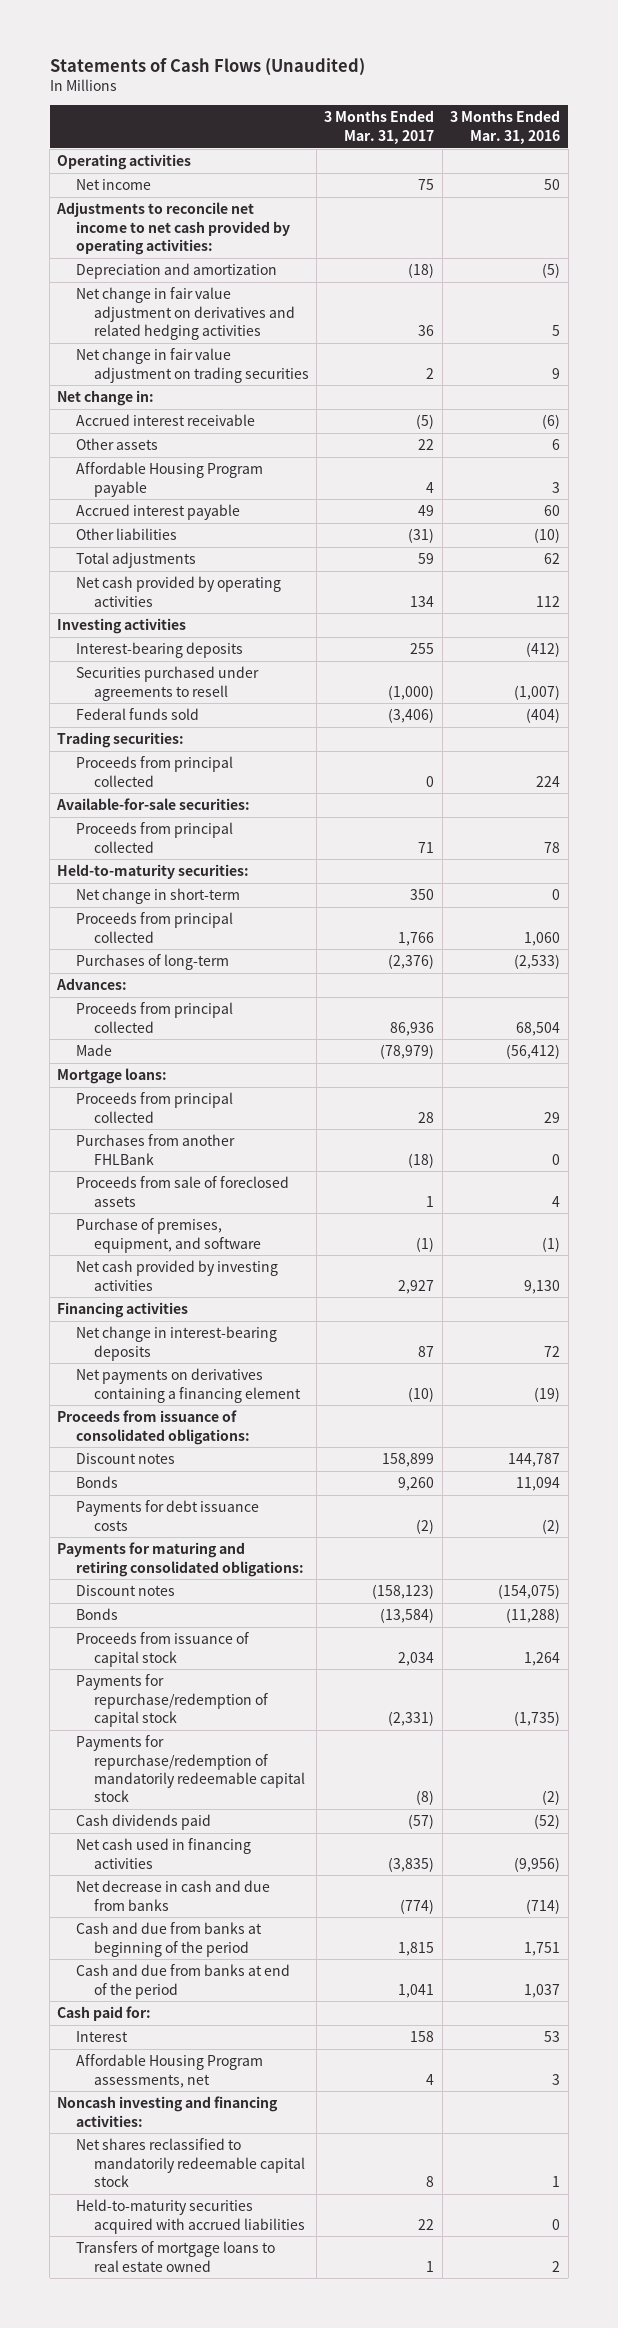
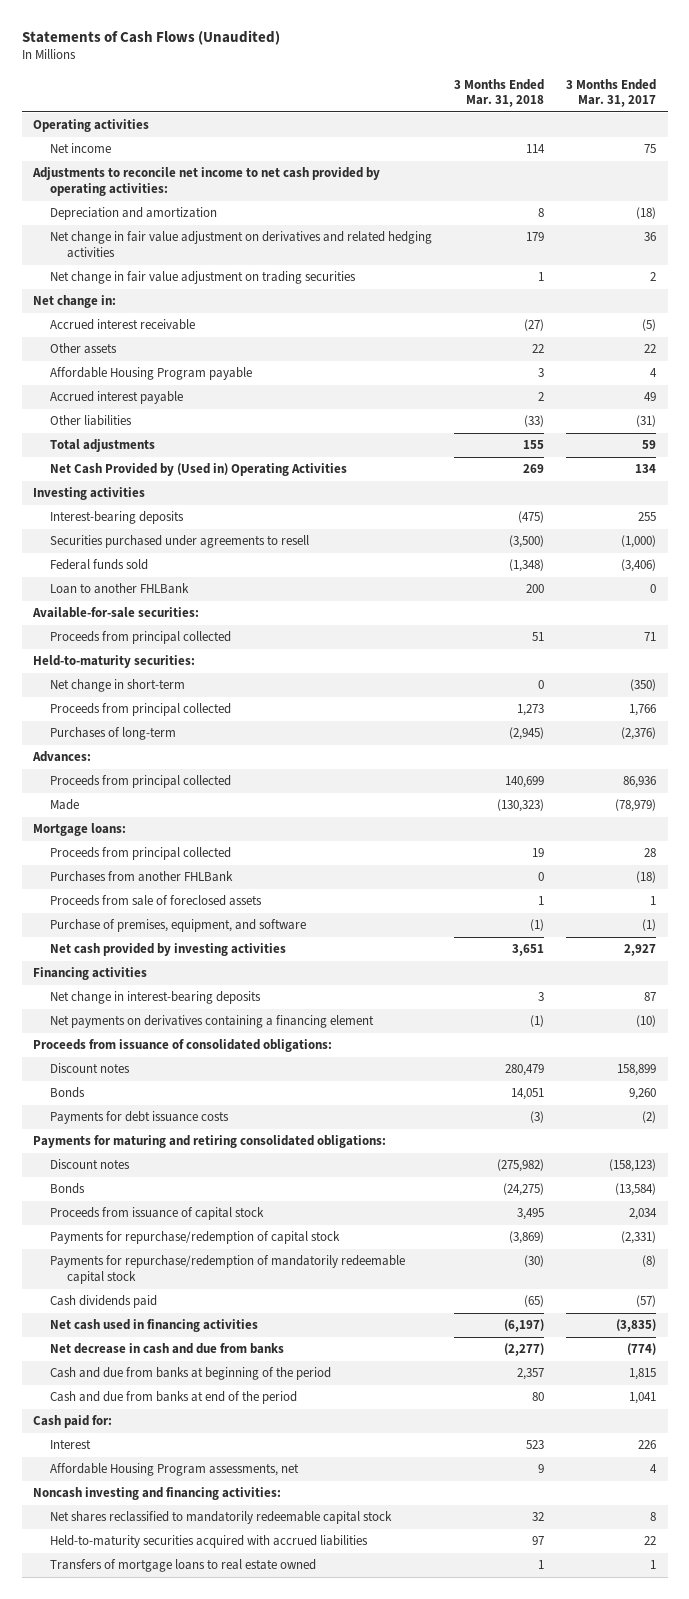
[450,110,561,144] 3 Months Ended Mar. 31, 2016 -> none
none -> [454,78,545,108] 3 Months Ended Mar. 31, 2018
[75,576,281,607] Net cash provided by operating activities -> [49,463,347,477] Net Cash Provided by (Used in) Operating Activities
[57,732,185,749] Trading securities: -> none
[75,756,233,787] Proceeds from principal collected -> none
none -> [49,583,189,595] Loan to another FHLBank
[410,889,435,901] 350 -> [630,679,657,692] (350)
[410,2031,435,2043] 158 -> [638,1440,657,1450] 226

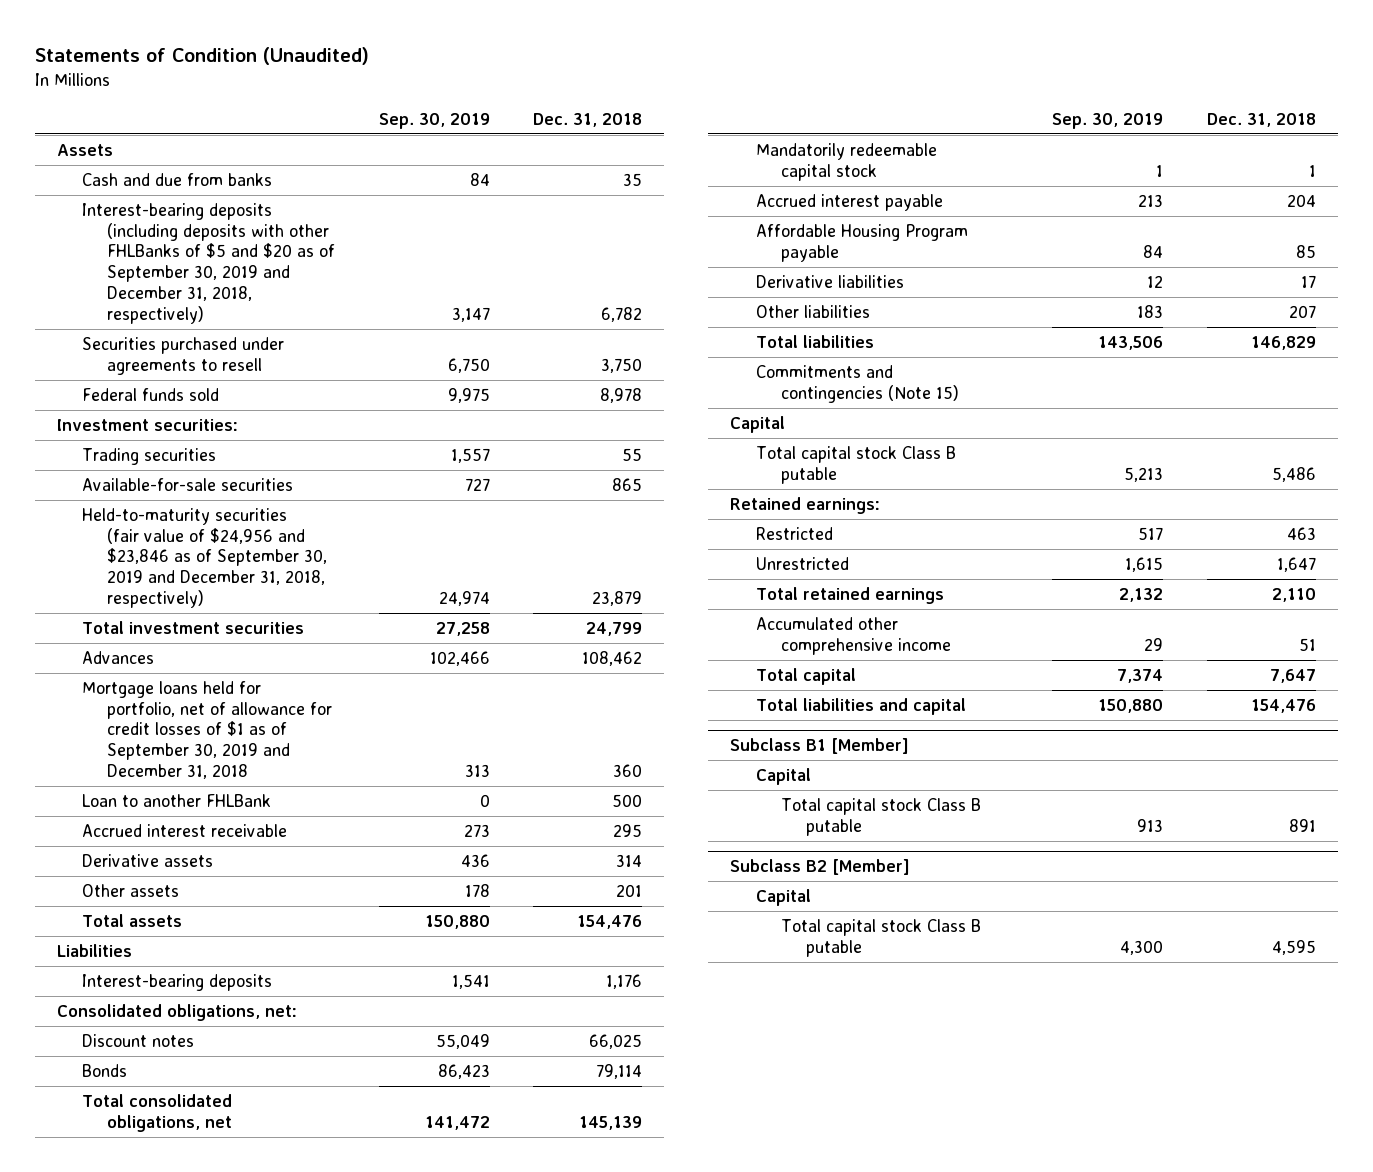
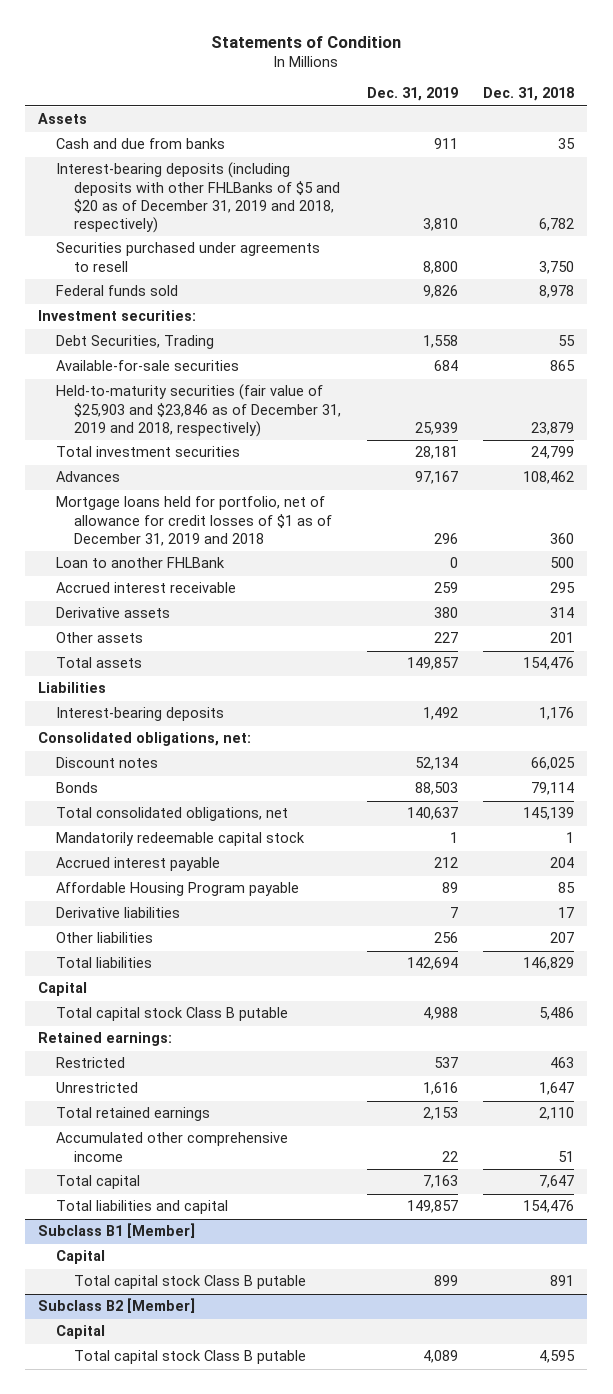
[34,47,369,66] Statements of Condition (Unaudited) -> [211,35,402,48] Statements of Condition
[378,112,490,129] Sep. 30, 2019 -> none
none -> [366,87,458,102] Dec. 31, 2019
[82,202,336,324] Interest-bearing deposits (including deposits with other FHLBanks of $5 and $20 as of September 30, 2019 and December 31, 2018, respectively) -> [56,162,341,234] Interest-bearing deposits (including deposits with other FHLBanks of $5 and $20 as of December 31, 2019 and 2018, respectively)
[82,447,217,465] Trading securities -> [56,335,215,350] Debt Securities, Trading
[82,507,328,609] Held-to-maturity securities (fair value of $24,956 and $23,846 as of September 30, 2019 and December 31, 2018, respectively) -> [56,384,342,437] Held-to-maturity securities (fair value of $25,903 and $23,846 as of December 31, 2019 and 2018, respectively)
[82,680,333,780] Mortgage loans held for portfolio, net of allowance for credit losses of $1 as of September 30, 2019 and December 31, 2018 -> [56,496,333,546] Mortgage loans held for portfolio, net of allowance for credit losses of $1 as of December 31, 2019 and 2018
[755,364,960,403] Commitments and contingencies (Note 15) -> none

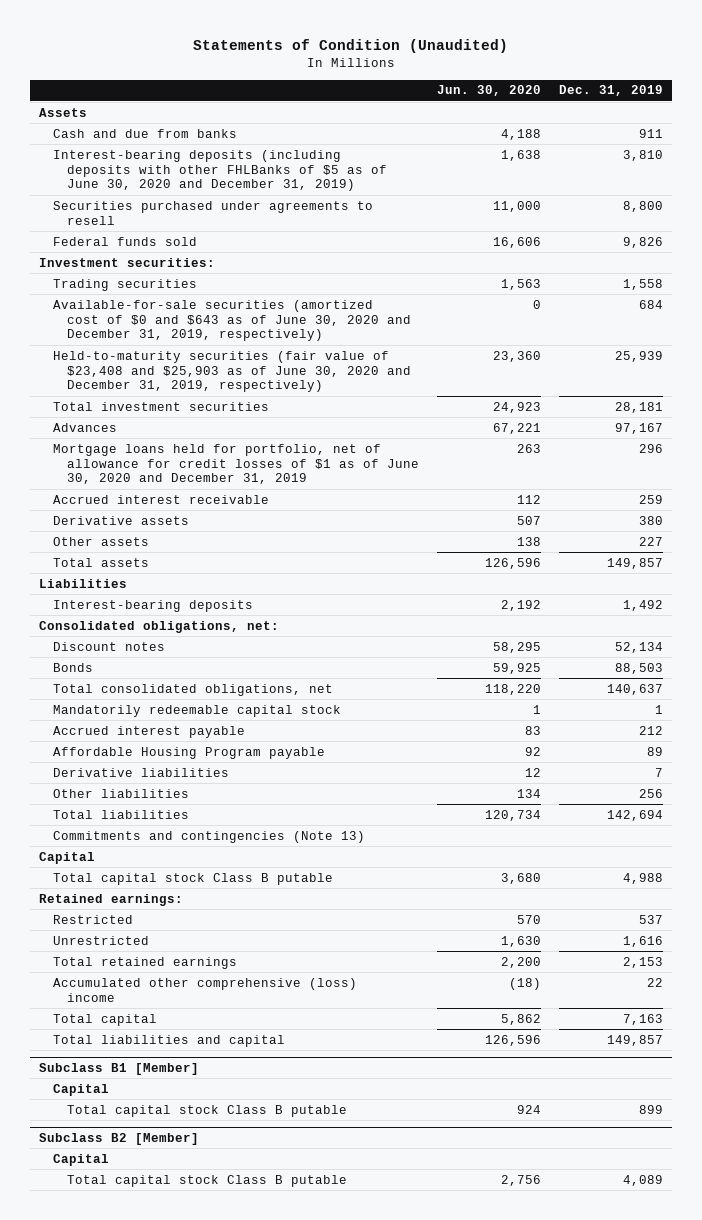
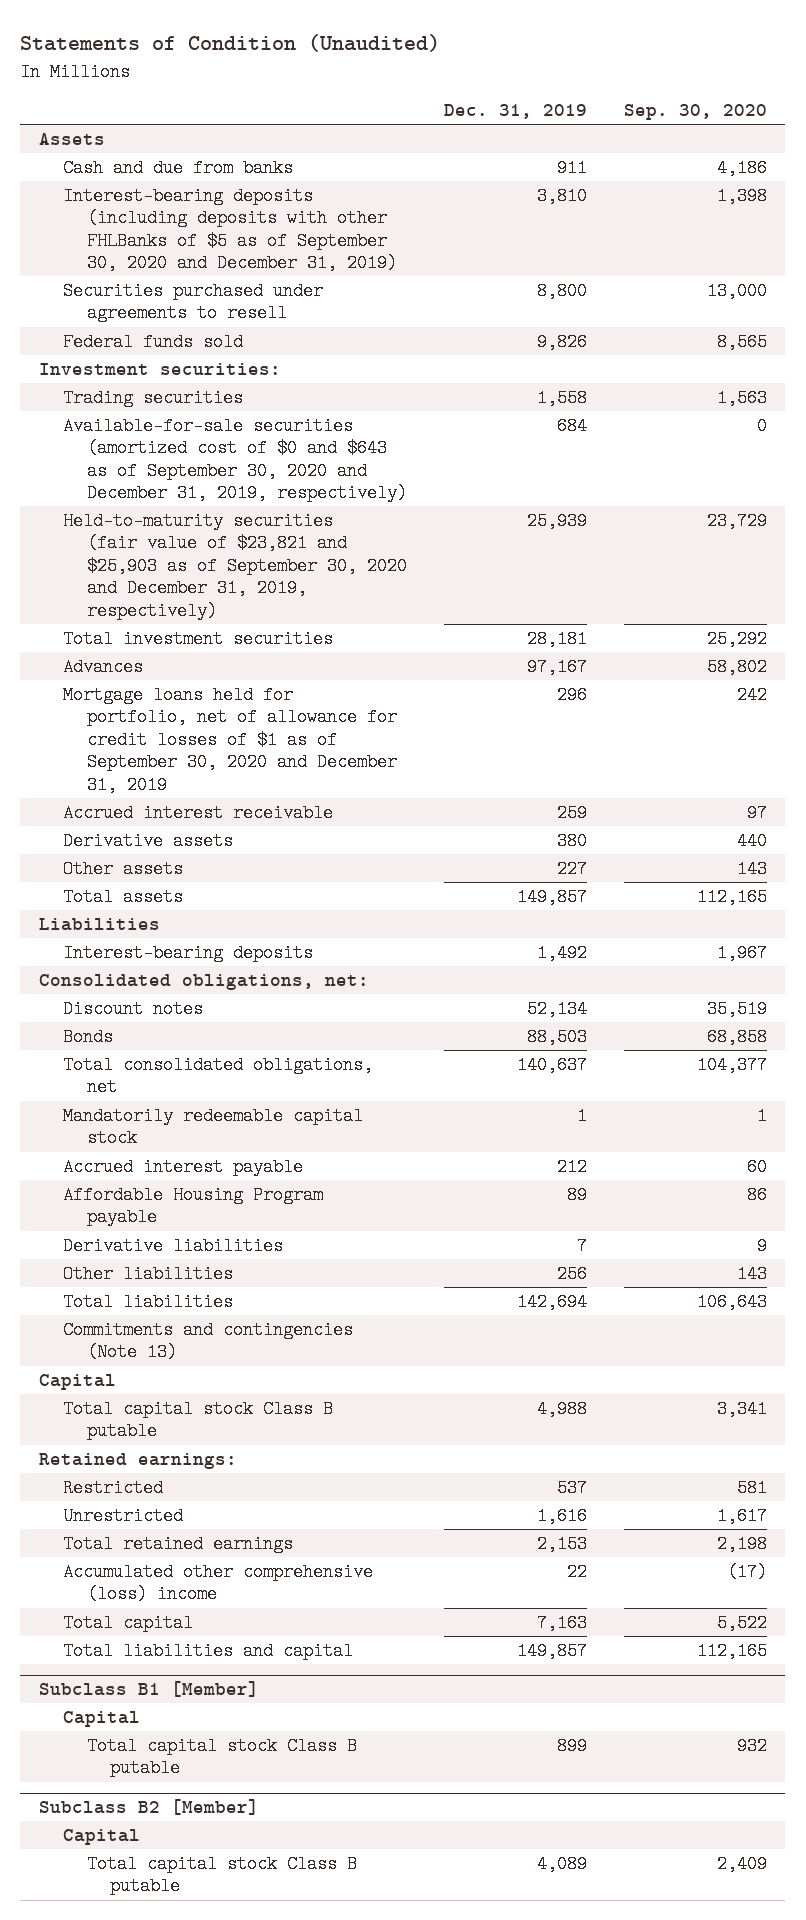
[436,85,541,97] Jun. 30, 2020 -> none
none -> [623,103,767,120] Sep. 30, 2020
[53,149,388,192] Interest-bearing deposits (including deposits with other FHLBanks of $5 as of June 30, 2020 and December 31, 2019) -> [62,186,397,273] Interest-bearing deposits (including deposits with other FHLBanks of $5 as of September 30, 2020 and December 31, 2019)
[53,299,412,342] Available-for-sale securities (amortized cost of $0 and $643 as of June 30, 2020 and December 31, 2019, respectively) -> [62,416,407,503] Available-for-sale securities (amortized cost of $0 and $643 as of September 30, 2020 and December 31, 2019, respectively)
[53,350,412,393] Held-to-maturity securities (fair value of $23,408 and $25,903 as of June 30, 2020 and December 31, 2019, respectively) -> [62,511,407,620] Held-to-maturity securities (fair value of $23,821 and $25,903 as of September 30, 2020 and December 31, 2019, respectively)
[53,443,420,485] Mortgage loans held for portfolio, net of allowance for credit losses of $1 as of June 30, 2020 and December 31, 2019 -> [62,685,397,794] Mortgage loans held for portfolio, net of allowance for credit losses of $1 as of September 30, 2020 and December 31, 2019

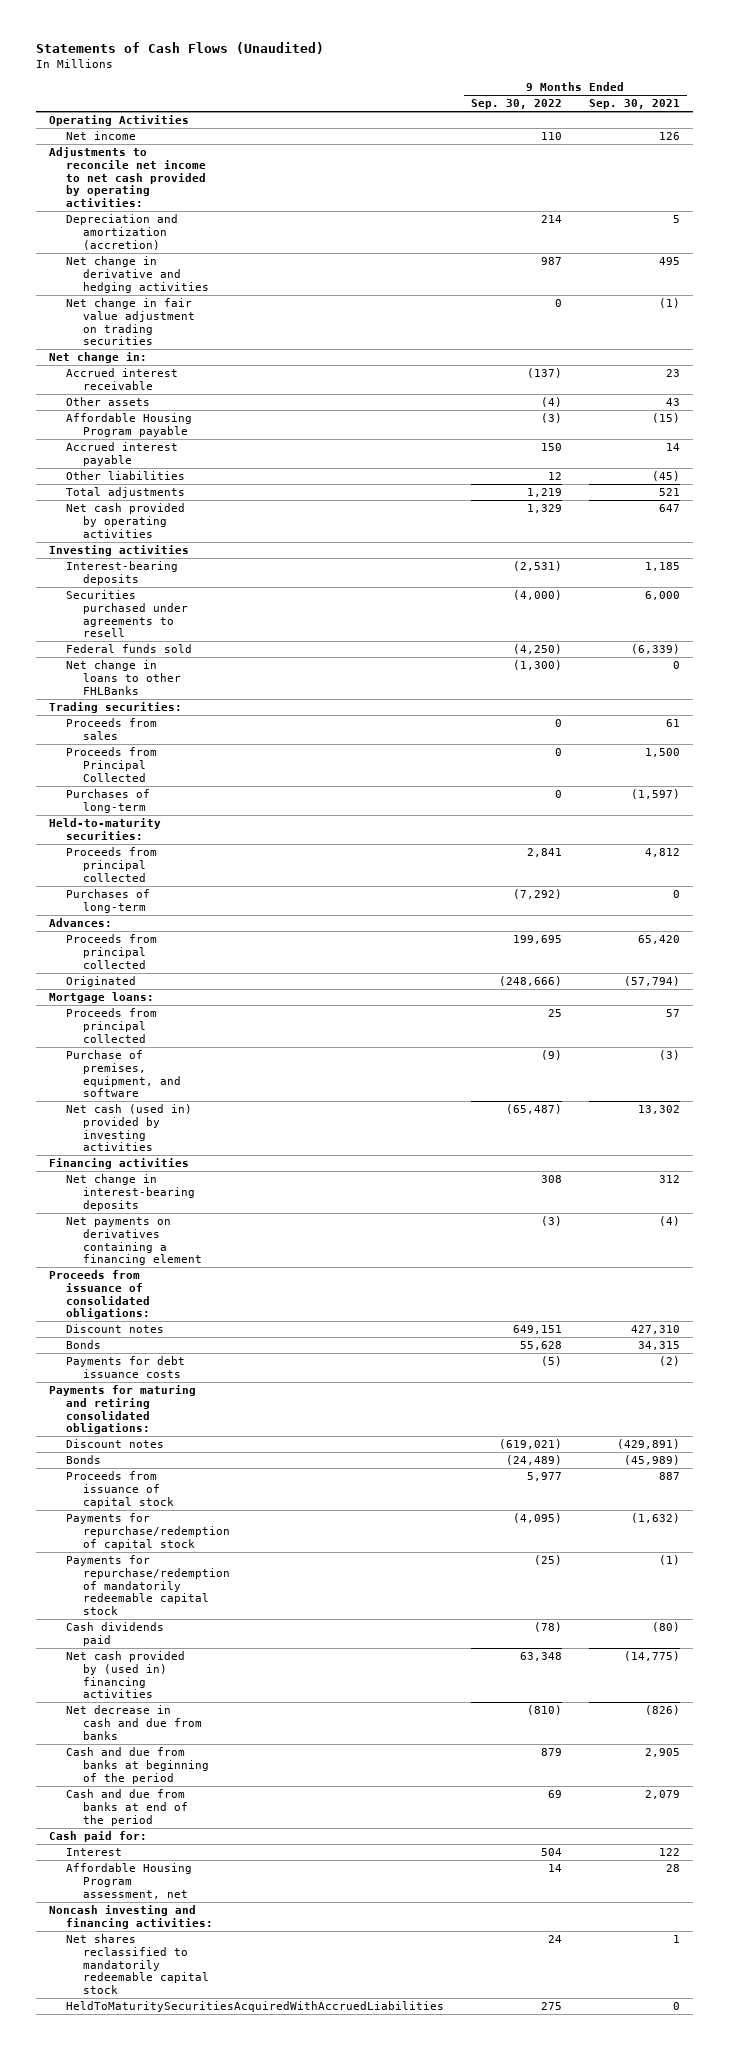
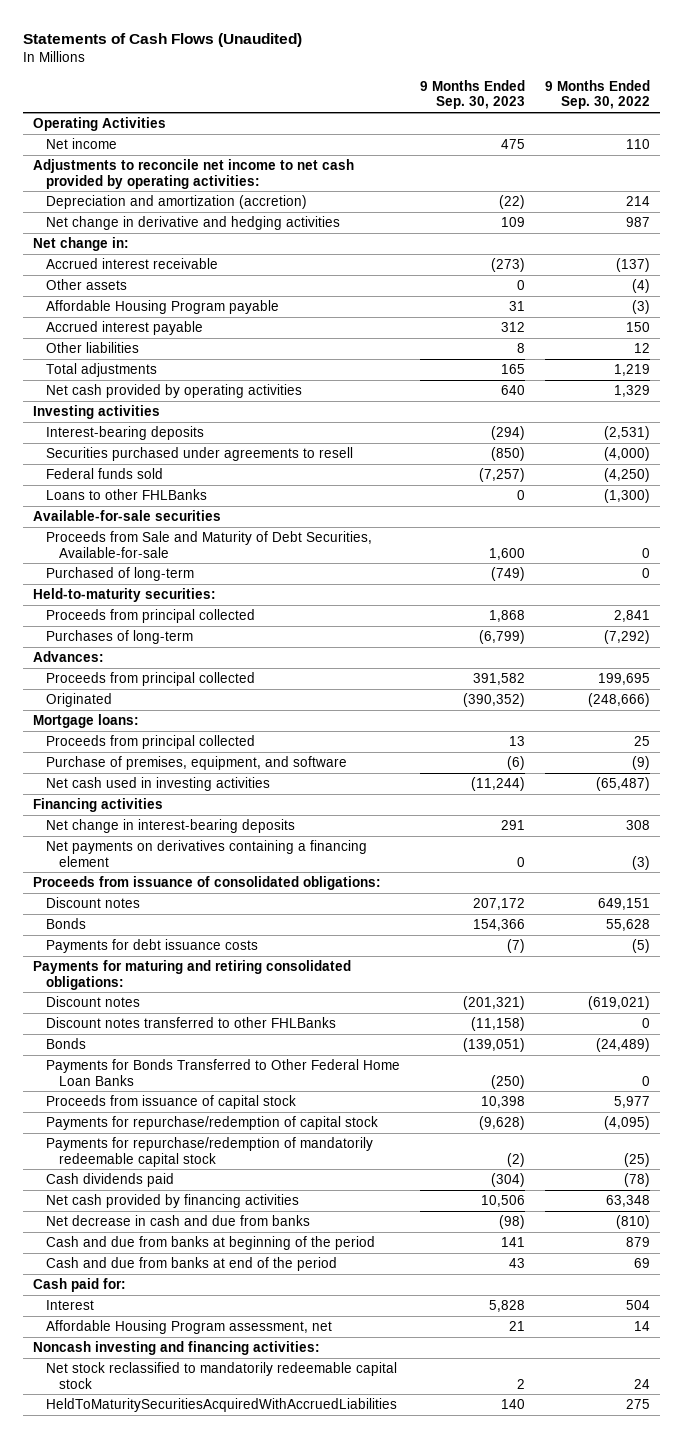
[588,99,680,110] Sep. 30, 2021 -> none
none -> [419,79,525,110] 9 Months Ended Sep. 30, 2023
[66,298,196,346] Net change in fair value adjustment on trading securities -> none
[49,702,183,714] Trading securities: -> none
[66,718,158,740] Proceeds from sales -> none
[66,747,158,782] Proceeds from Principal Collected -> none
[66,660,182,695] Net change in loans to other FHLBanks -> [45,489,207,501] Loans to other FHLBanks
none -> [32,510,221,522] Available-for-sale securities
none -> [45,531,372,558] Proceeds from Sale and Maturity of Debt Securities, Available-for-sale
[66,789,151,813] Purchases of long-term -> [45,567,194,582] Purchased of long-term
[66,1104,193,1152] Net cash (used in) provided by investing activities -> [45,777,270,792] Net cash used in investing activities
none -> [45,1017,336,1029] Discount notes transferred to other FHLBanks
none -> [45,1059,400,1086] Payments for Bonds Transferred to Other Federal Home Loan Banks
[66,1651,186,1699] Net cash provided by (used in) financing activities -> [45,1194,299,1209] Net cash provided by financing activities
[66,1934,210,1995] Net shares reclassified to mandatorily redeemable capital stock -> [45,1362,397,1389] Net stock reclassified to mandatorily redeemable capital stock

